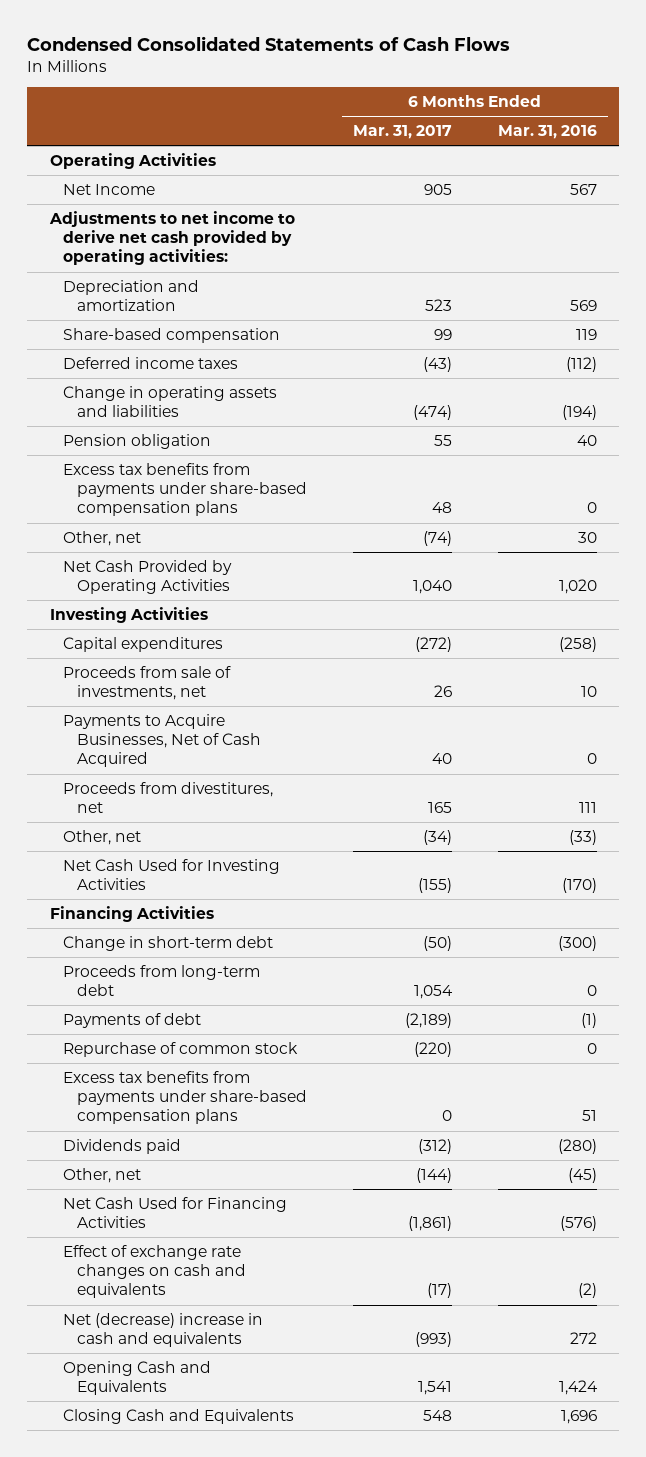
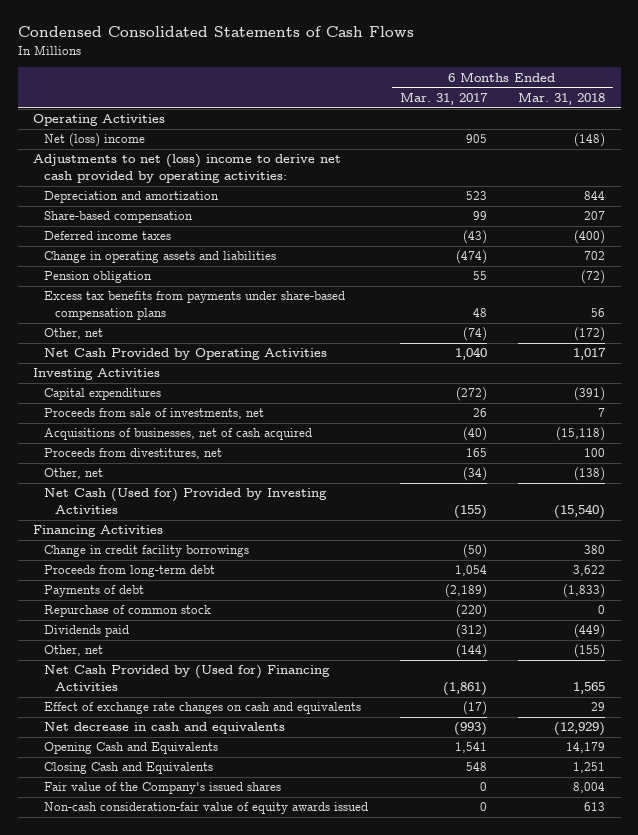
[497,125,597,140] Mar. 31, 2016 -> none
none -> [518,92,606,106] Mar. 31, 2018
[63,183,156,195] Net Income -> [44,133,146,148] Net (loss) income
[48,210,295,266] Adjustments to net income to derive net cash provided by operating activities: -> [33,154,342,183] Adjustments to net (loss) income to derive net cash provided by operating activities:
[63,713,262,768] Payments to Acquire Businesses, Net of Cash Acquired -> [44,428,313,441] Acquisitions of businesses, net of cash acquired
[431,753,452,765] 40 -> [462,427,487,442] (40)
[63,858,281,891] Net Cash Used for Investing Activities -> [44,488,328,514] Net Cash (Used for) Provided by Investing Activities
[63,935,274,951] Change in short-term debt -> none
none -> [44,545,250,558] Change in credit facility borrowings
[63,1070,308,1125] Excess tax benefits from payments under share-based compensation plans -> none
[63,1196,288,1229] Net Cash Used for Financing Activities -> [44,665,331,691] Net Cash Provided by (Used for) Financing Activities
[63,1312,264,1348] Net (decrease) increase in cash and equivalents -> [44,722,286,735] Net decrease in cash and equivalents
none -> [44,782,282,795] Fair value of the Company's issued shares
none -> [44,802,369,815] Non-cash consideration-fair value of equity awards issued

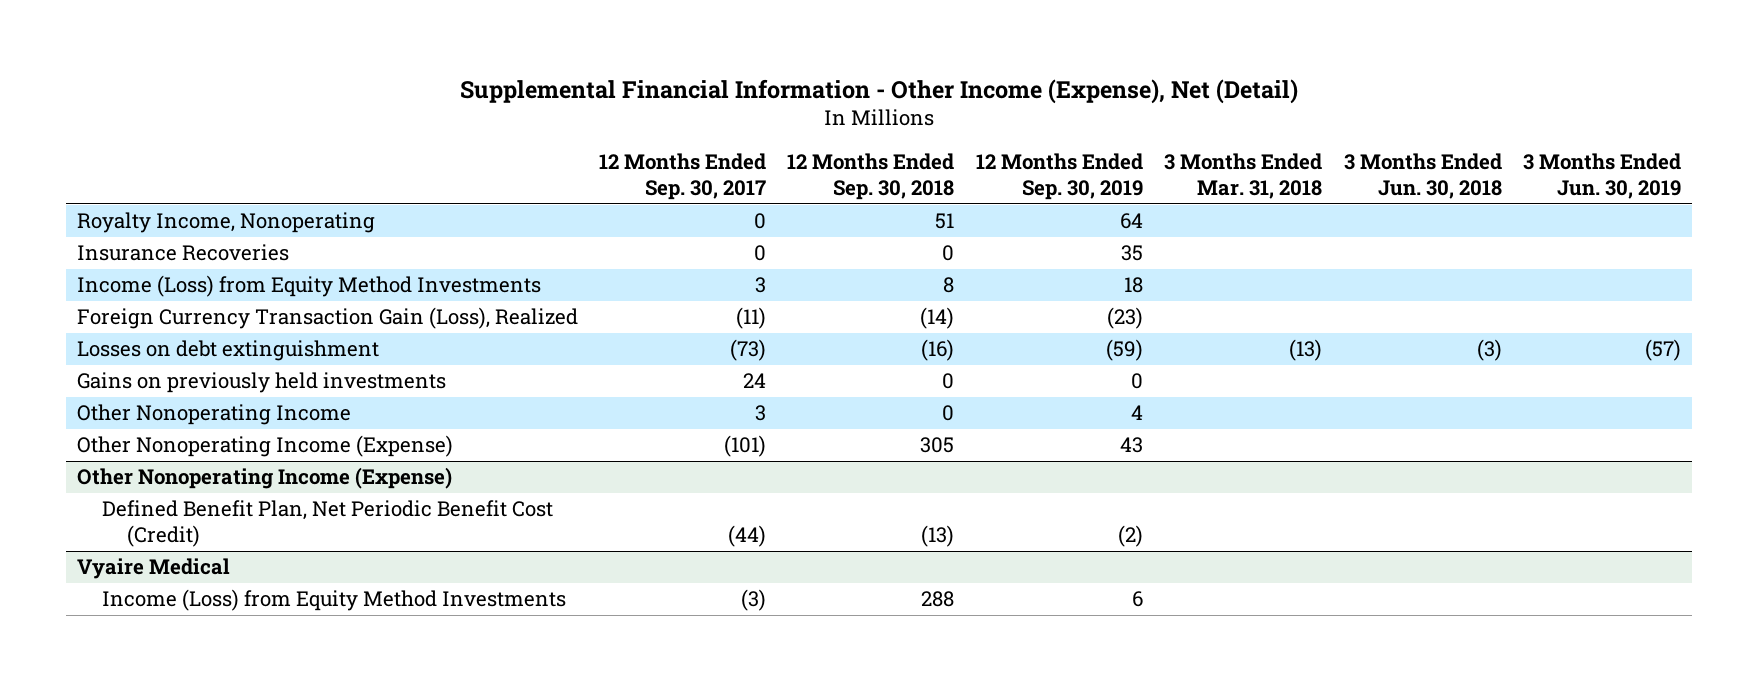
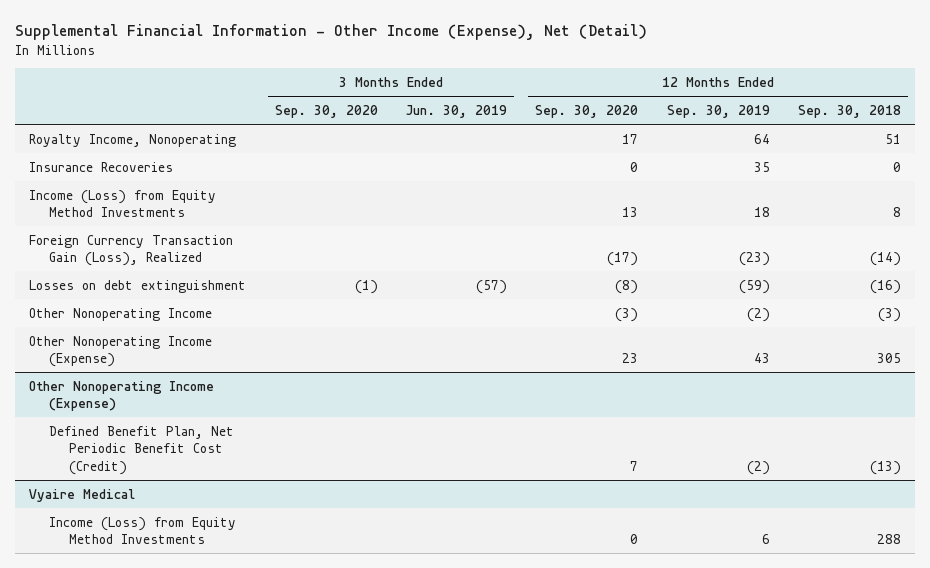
[599,152,767,200] 12 Months Ended Sep. 30, 2017 -> none
[1164,152,1323,199] 3 Months Ended Mar. 31, 2018 -> none
[1343,152,1502,199] 3 Months Ended Jun. 30, 2018 -> none
none -> [274,105,378,119] Sep. 30, 2020
none -> [535,105,639,119] Sep. 30, 2020
[76,372,446,394] Gains on previously held investments -> none
[942,405,955,422] 0 -> [878,307,902,322] (3)
[1130,405,1143,421] 4 -> [746,307,770,322] (2)

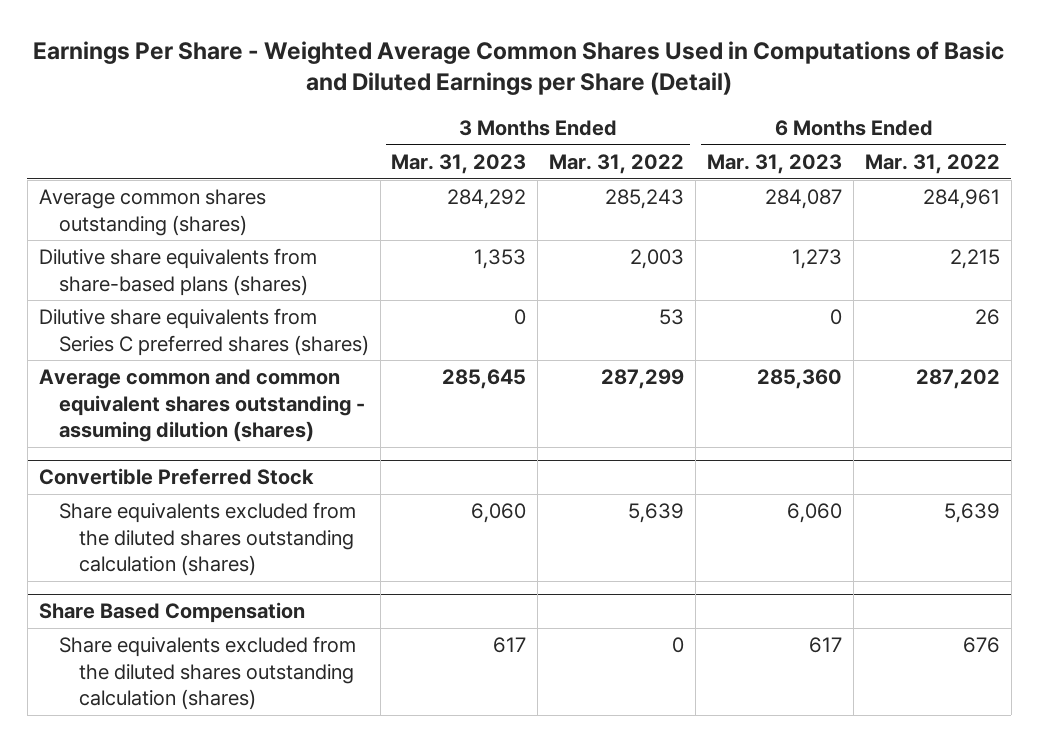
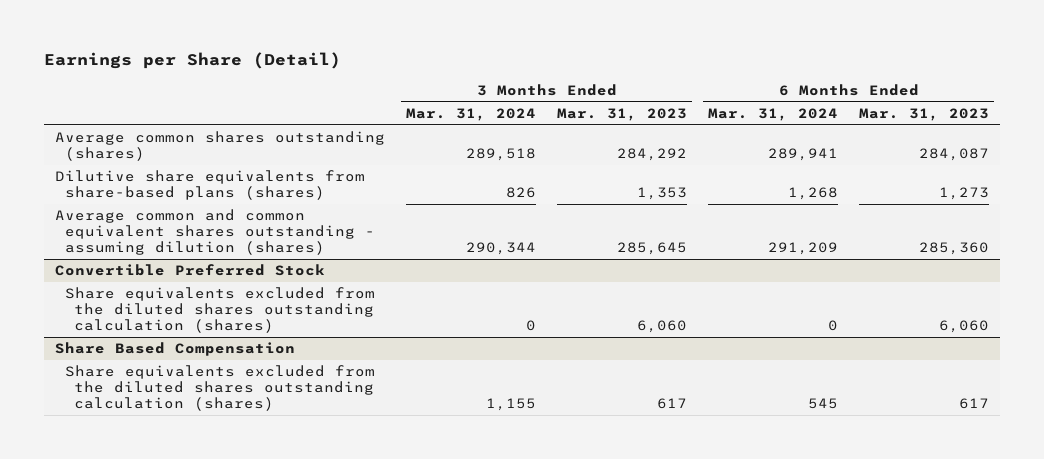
[33,40,1005,96] Earnings Per Share - Weighted Average Common Shares Used in Computations of Basic and Diluted Earnings per Share (Detail) -> [44,52,342,70] Earnings per Share (Detail)
[549,153,685,174] Mar. 31, 2022 -> none
[864,153,1000,174] Mar. 31, 2022 -> none
none -> [406,107,537,121] Mar. 31, 2024
none -> [708,107,839,121] Mar. 31, 2024
[38,308,369,356] Dilutive share equivalents from Series C preferred shares (shares) -> none

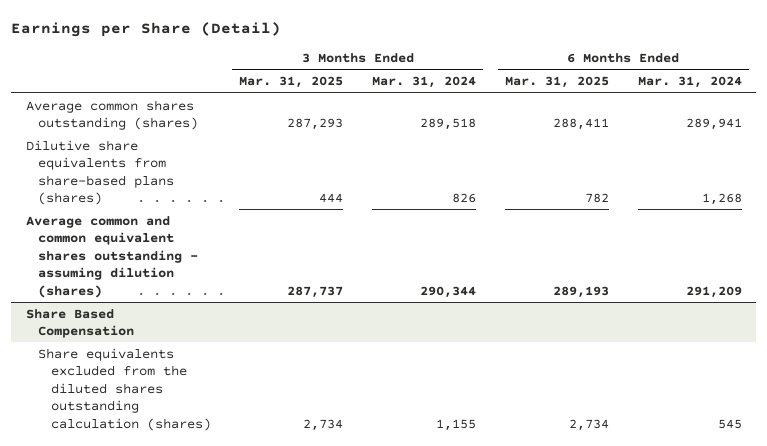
[557,107,688,121] Mar. 31, 2023 -> none
[859,107,990,121] Mar. 31, 2023 -> none
none -> [239,76,344,89] Mar. 31, 2025
none -> [504,76,609,89] Mar. 31, 2025
[55,264,326,277] Convertible Preferred Stock -> none
[64,287,375,334] Share equivalents excluded from the diluted shares outstanding calculation (shares) -> none

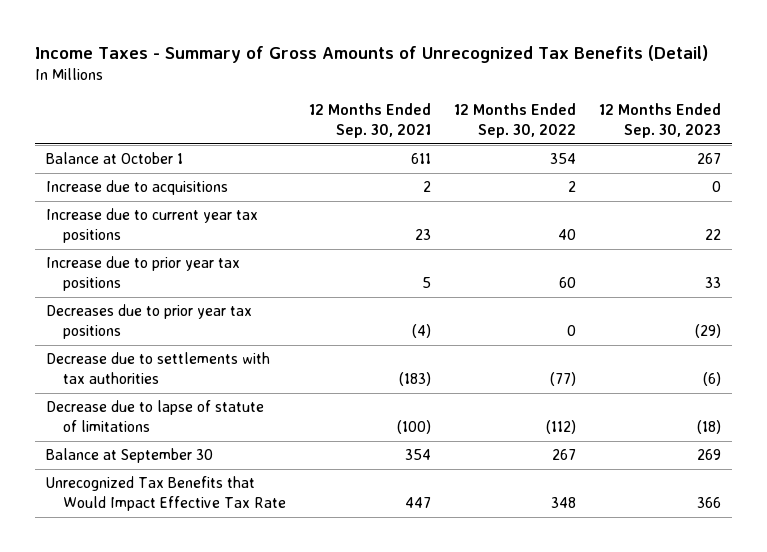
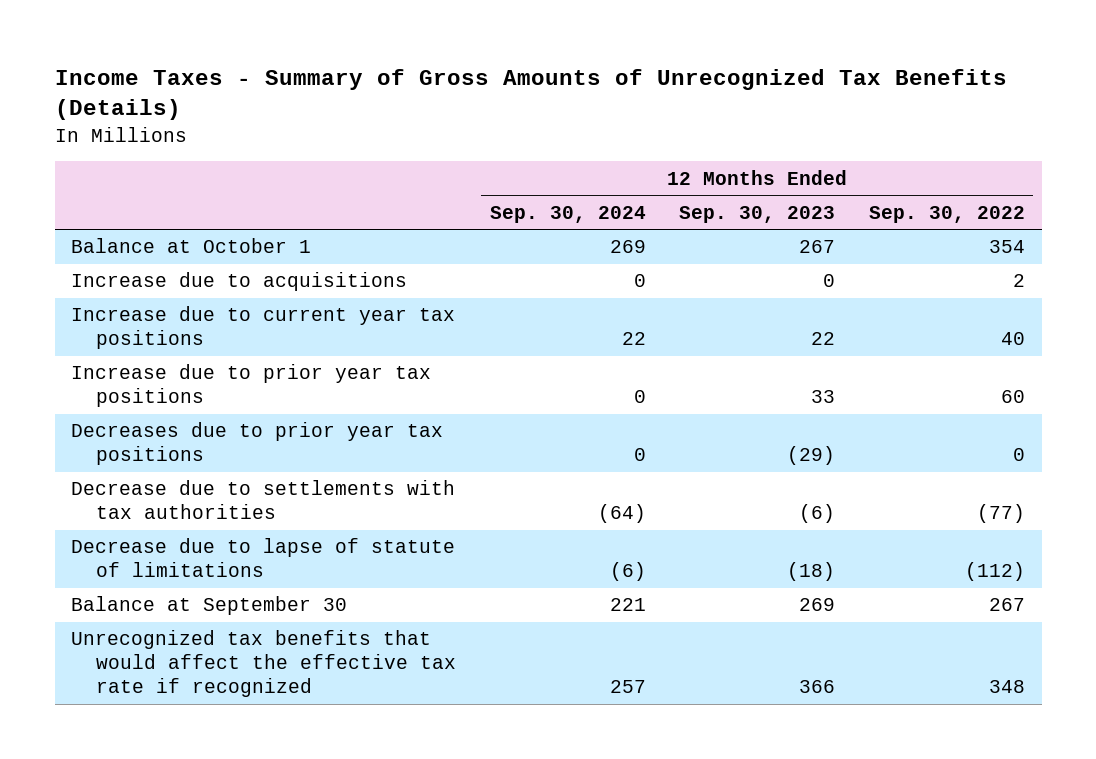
[34,45,708,64] Income Taxes - Summary of Gross Amounts of Unrecognized Tax Benefits (Detail) -> [54,68,1007,121] Income Taxes - Summary of Gross Amounts of Unrecognized Tax Benefits (Details)
[308,103,431,139] 12 Months Ended Sep. 30, 2021 -> none
none -> [489,205,646,223] Sep. 30, 2024
[46,476,286,512] Unrecognized Tax Benefits that Would Impact Effective Tax Rate -> [71,630,457,698] Unrecognized tax benefits that would affect the effective tax rate if recognized

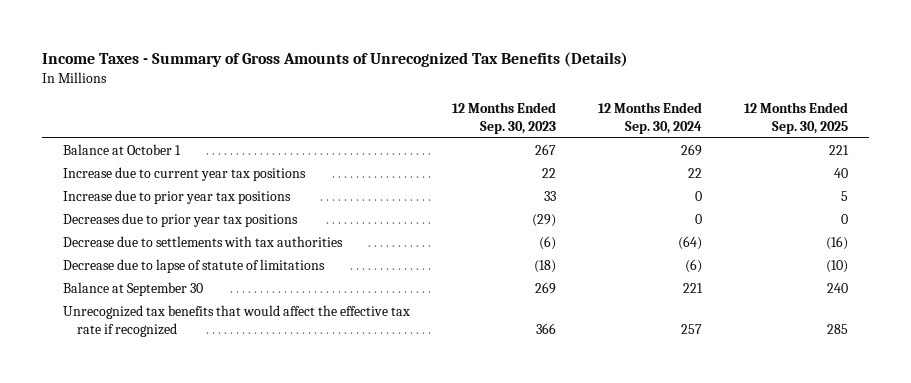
[868,205,1025,223] Sep. 30, 2022 -> none
none -> [744,102,849,135] 12 Months Ended Sep. 30, 2025
[71,272,408,292] Increase due to acquisitions -> none

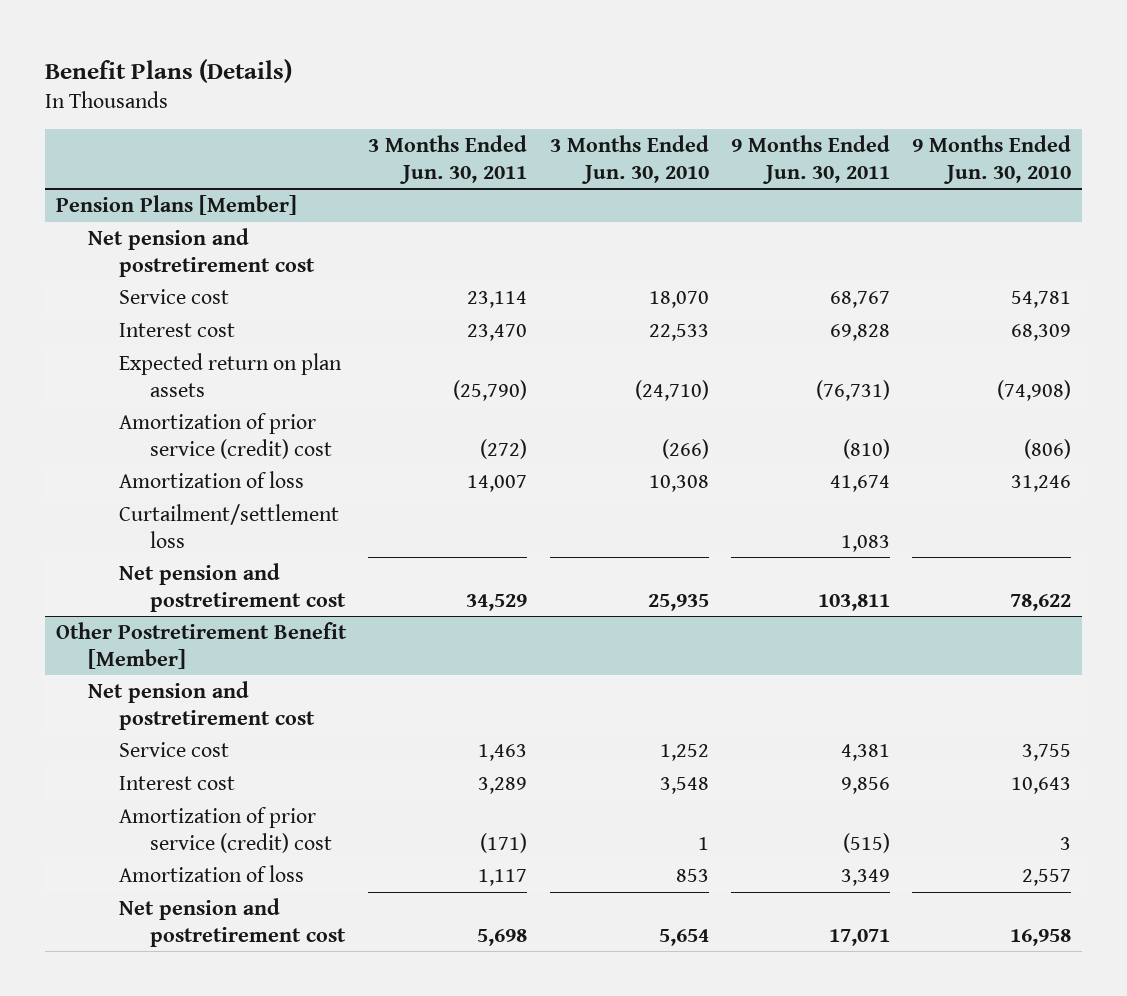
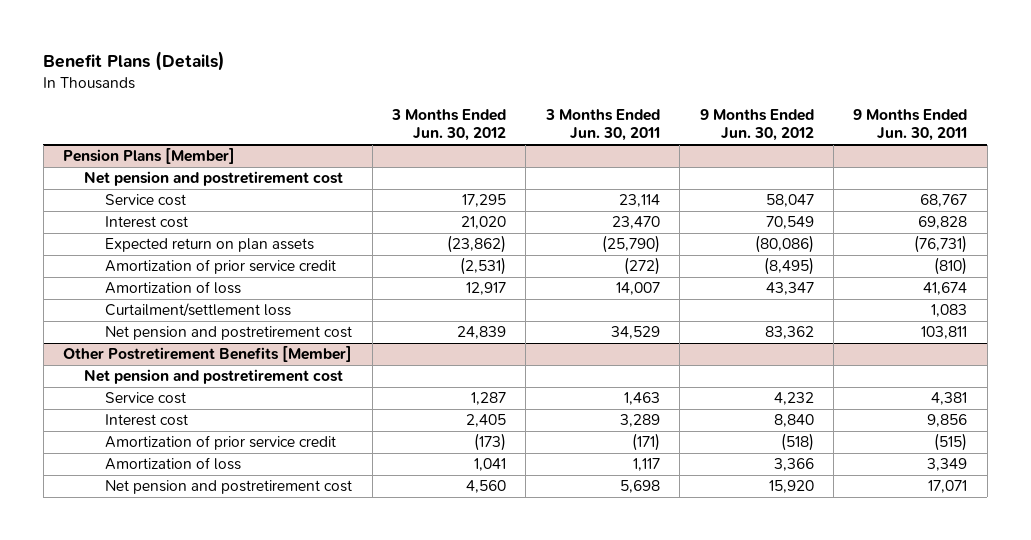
[549,135,709,184] 3 Months Ended Jun. 30, 2010 -> none
[912,135,1072,184] 9 Months Ended Jun. 30, 2010 -> none
none -> [391,108,507,142] 3 Months Ended Jun. 30, 2012
none -> [699,108,814,142] 9 Months Ended Jun. 30, 2012
[118,413,333,459] Amortization of prior service (credit) cost -> [104,259,336,275] Amortization of prior service credit
[56,622,348,669] Other Postretirement Benefit [Member] -> [63,346,353,363] Other Postretirement Benefits [Member]
[118,807,333,853] Amortization of prior service (credit) cost -> [104,435,336,451] Amortization of prior service credit

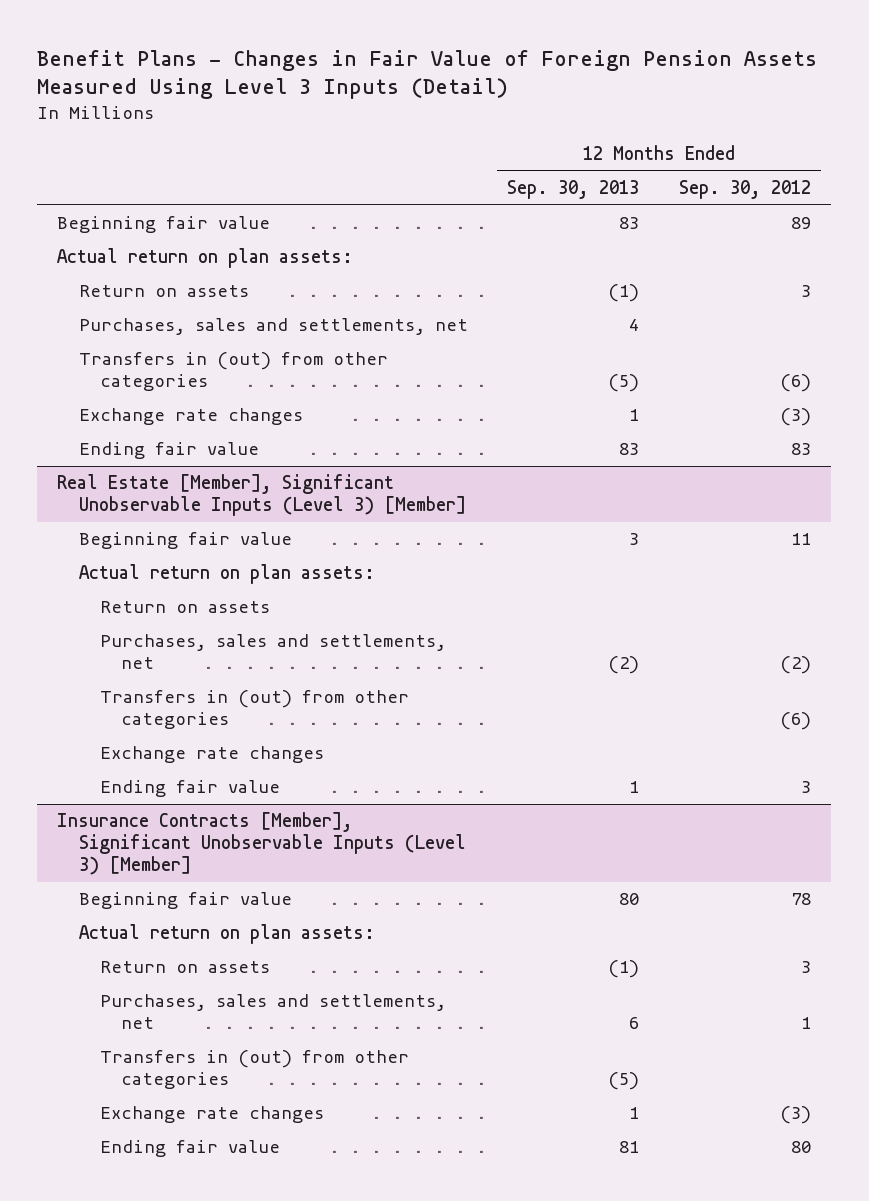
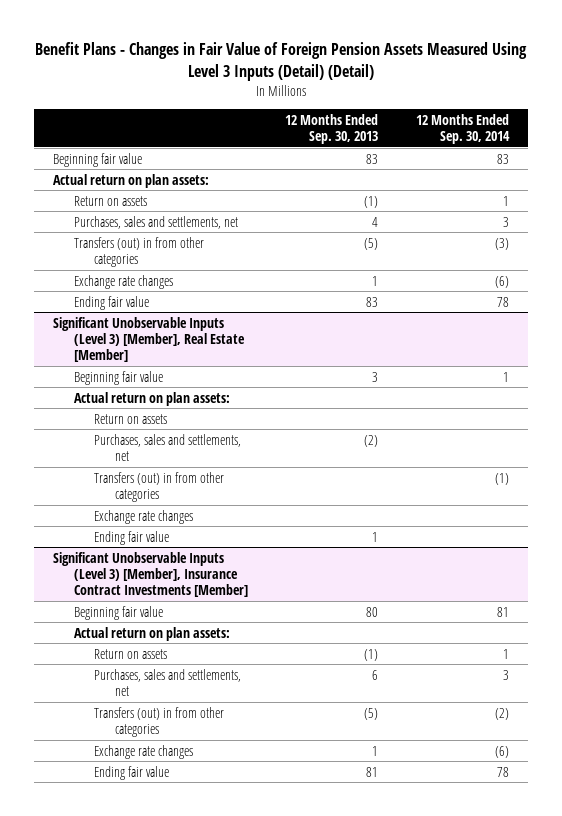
[37,49,818,100] Benefit Plans - Changes in Fair Value of Foreign Pension Assets Measured Using Level 3 Inputs (Detail) -> [34,42,527,81] Benefit Plans - Changes in Fair Value of Foreign Pension Assets Measured Using Level 3 Inputs (Detail) (Detail)
[679,179,812,199] Sep. 30, 2012 -> none
none -> [415,113,510,145] 12 Months Ended Sep. 30, 2014
[78,352,388,392] Transfers in (out) from other categories -> [73,236,204,267] Transfers (out) in from other categories
[57,474,466,517] Real Estate [Member], Significant Unobservable Inputs (Level 3) [Member] -> [52,316,245,363] Significant Unobservable Inputs (Level 3) [Member], Real Estate [Member]
[99,690,409,730] Transfers in (out) from other categories -> [94,471,225,502] Transfers (out) in from other categories
[57,812,466,876] Insurance Contracts [Member], Significant Unobservable Inputs (Level 3) [Member] -> [52,551,248,598] Significant Unobservable Inputs (Level 3) [Member], Insurance Contract Investments [Member]
[99,1050,409,1090] Transfers in (out) from other categories -> [94,706,225,737] Transfers (out) in from other categories

